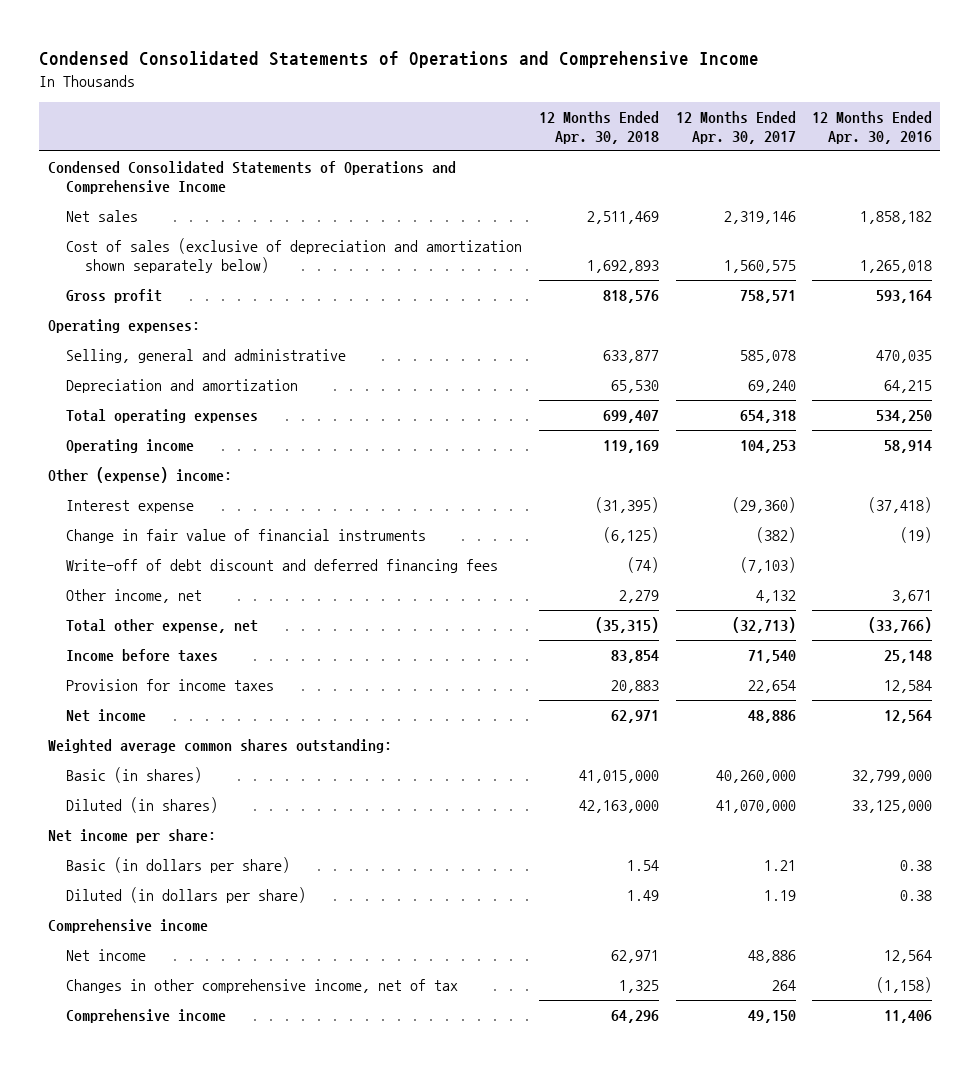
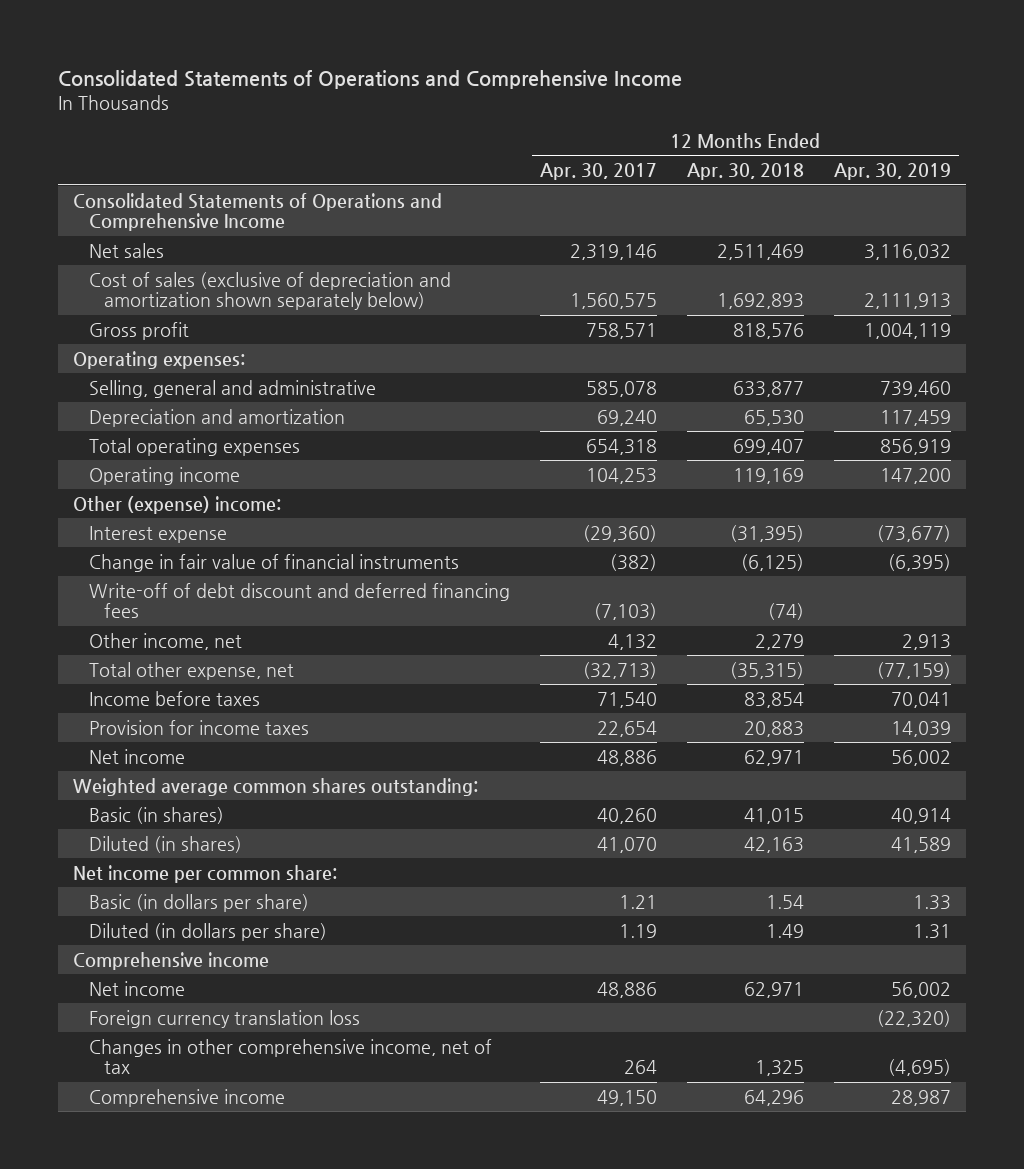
[39,51,760,69] Condensed Consolidated Statements of Operations and Comprehensive Income -> [58,70,683,90] Consolidated Statements of Operations and Comprehensive Income
[812,111,933,145] 12 Months Ended Apr. 30, 2016 -> none
none -> [834,162,952,180] Apr. 30, 2019
[47,160,456,195] Condensed Consolidated Statements of Operations and Comprehensive Income -> [73,192,443,232] Consolidated Statements of Operations and Comprehensive Income
[578,769,659,783] 41,015,000 -> [743,807,804,824] 41,015
[715,769,796,783] 40,260,000 -> [596,807,657,824] 40,260
[578,799,659,813] 42,163,000 -> [743,836,804,853] 42,163
[715,799,796,813] 41,070,000 -> [596,836,657,853] 41,070
[47,828,216,843] Net income per share: -> [73,864,338,883] Net income per common share:
none -> [88,1009,360,1028] Foreign currency translation loss

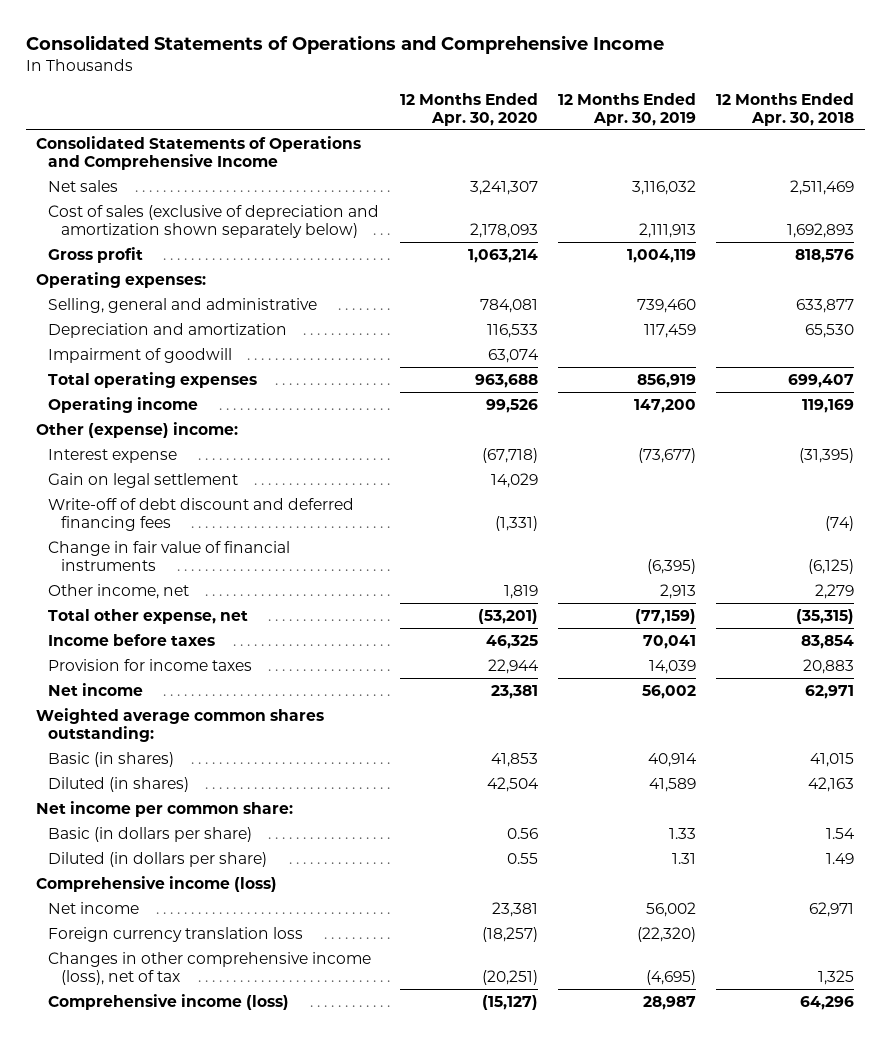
[539,162,657,180] Apr. 30, 2017 -> none
none -> [399,92,538,126] 12 Months Ended Apr. 30, 2020
none -> [48,347,233,363] Impairment of goodwill
none -> [48,472,239,488] Gain on legal settlement
[88,553,459,572] Change in fair value of financial instruments -> [48,540,291,571] Change in fair value of financial instruments
[73,951,270,970] Comprehensive income -> [35,875,277,892] Comprehensive income (loss)
[88,1038,492,1075] Changes in other comprehensive income, net of tax -> [48,951,372,985] Changes in other comprehensive income (loss), net of tax
[88,1088,285,1107] Comprehensive income -> [48,993,290,1010] Comprehensive income (loss)

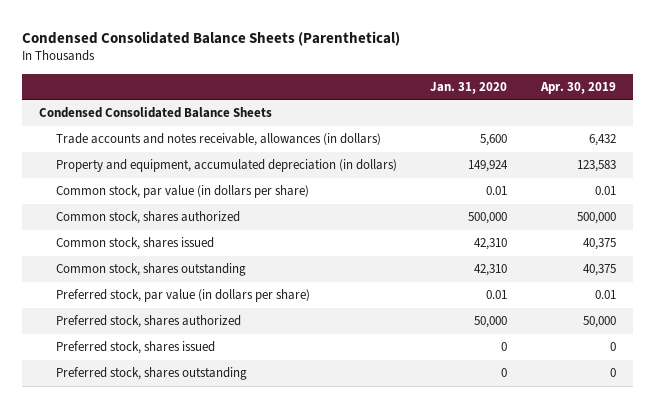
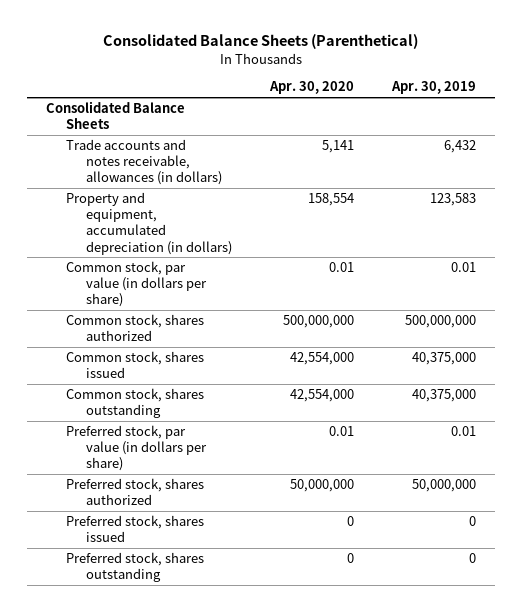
[22,30,401,46] Condensed Consolidated Balance Sheets (Parenthetical) -> [102,34,418,50] Consolidated Balance Sheets (Parenthetical)
[430,81,508,94] Jan. 31, 2020 -> none
none -> [269,81,355,95] Apr. 30, 2020
[38,107,272,119] Condensed Consolidated Balance Sheets -> [45,101,185,130] Consolidated Balance Sheets
[577,212,617,225] 500,000 -> [405,315,477,329] 500,000,000
[583,238,617,251] 40,375 -> [412,352,477,366] 40,375,000
[583,264,617,277] 40,375 -> [412,389,477,403] 40,375,000
[583,316,617,329] 50,000 -> [412,479,477,493] 50,000,000

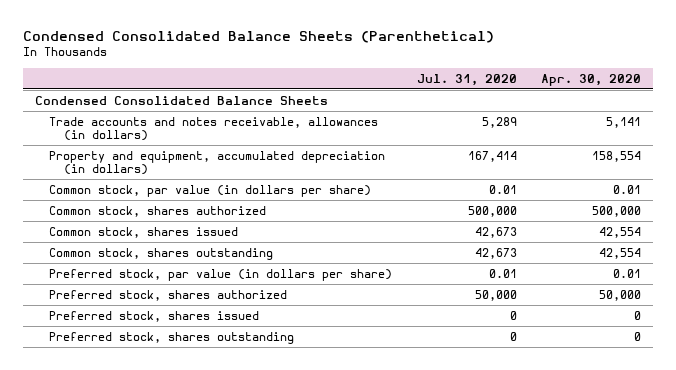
[102,34,418,50] Consolidated Balance Sheets (Parenthetical) -> [22,30,494,43] Condensed Consolidated Balance Sheets (Parenthetical)
[391,81,477,95] Apr. 30, 2019 -> none
none -> [416,73,517,86] Jul. 31, 2020
[45,101,185,130] Consolidated Balance Sheets -> [34,95,328,105] Condensed Consolidated Balance Sheets
[283,315,355,329] 500,000,000 -> [592,205,642,217] 500,000
[290,352,355,366] 42,554,000 -> [599,226,642,238] 42,554
[290,389,355,403] 42,554,000 -> [599,247,642,259] 42,554
[290,479,355,493] 50,000,000 -> [599,289,642,301] 50,000

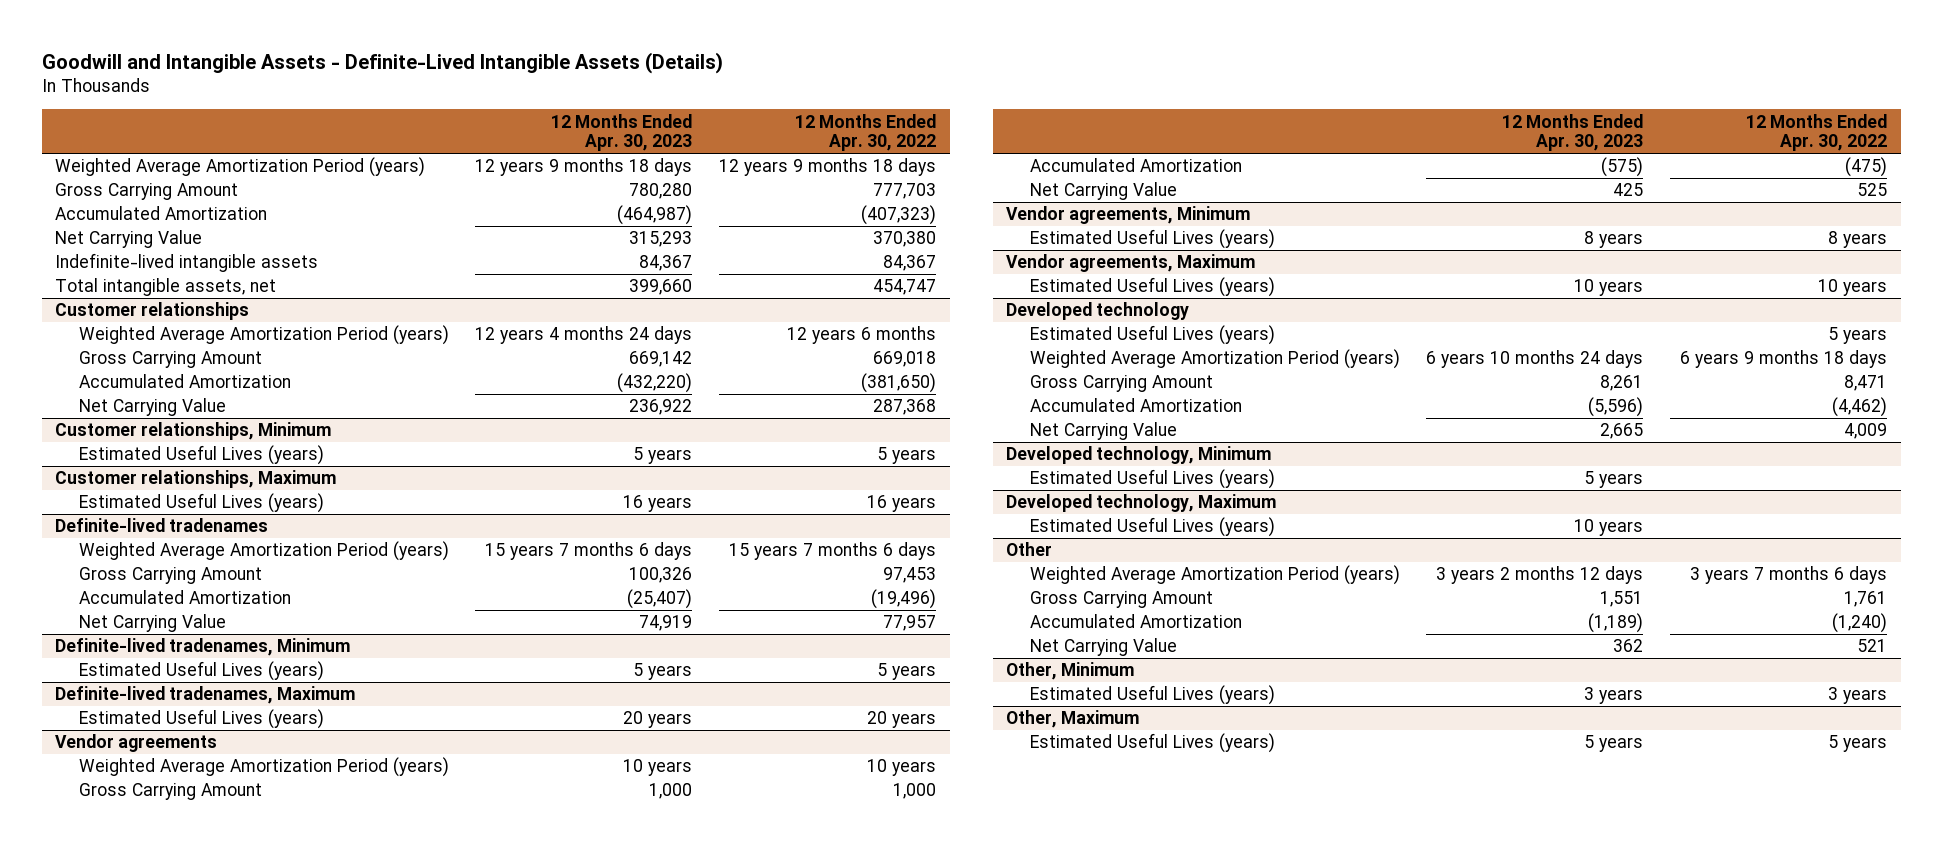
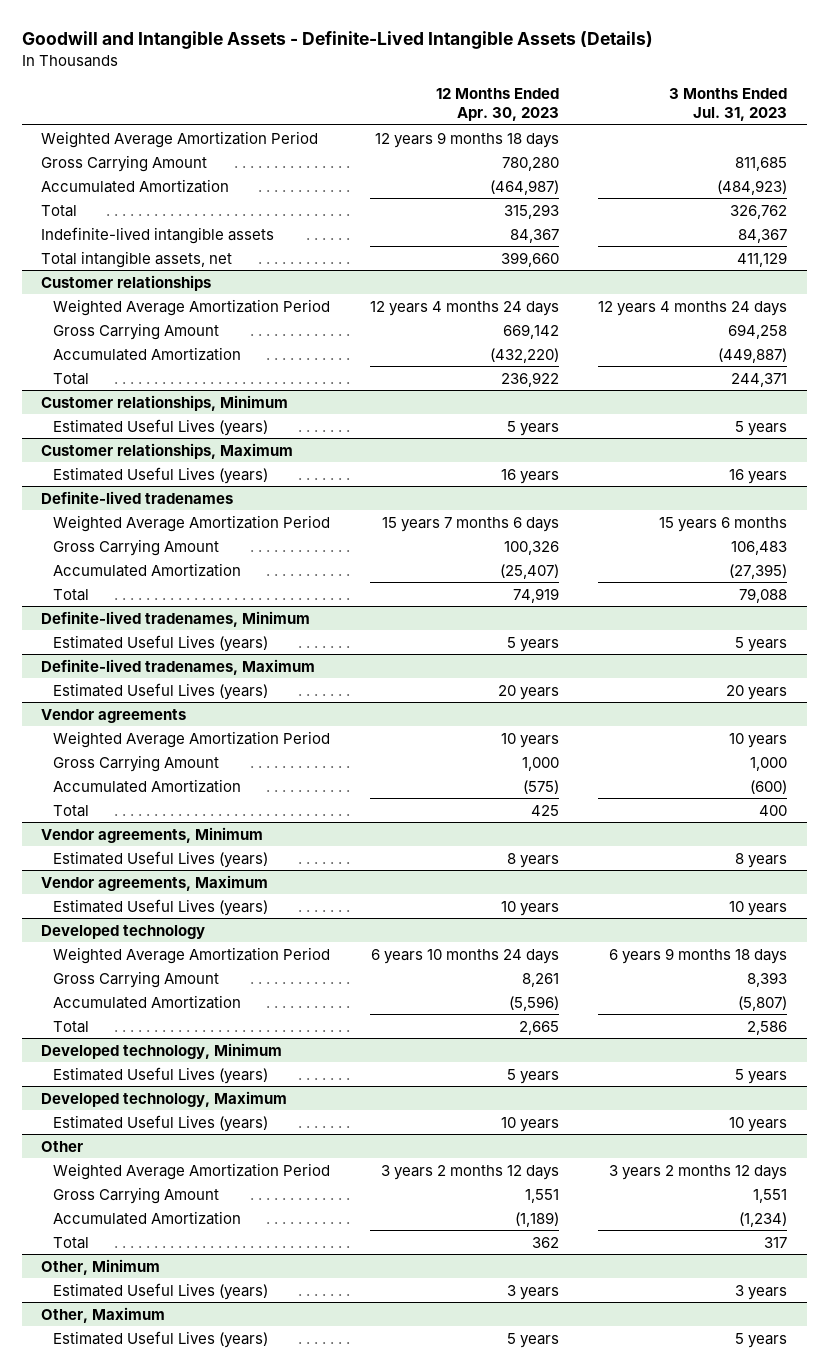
[795,113,937,152] 12 Months Ended Apr. 30, 2022 -> none
none -> [669,87,788,122] 3 Months Ended Jul. 31, 2023
[55,157,426,178] Weighted Average Amortization Period (years) -> [41,130,319,148] Weighted Average Amortization Period
[55,230,203,249] Net Carrying Value -> [41,204,78,217] Total
[78,325,449,346] Weighted Average Amortization Period (years) -> [53,298,331,316] Weighted Average Amortization Period
[78,398,226,417] Net Carrying Value -> [53,372,90,385] Total
[78,541,449,562] Weighted Average Amortization Period (years) -> [53,514,331,532] Weighted Average Amortization Period
[78,614,226,633] Net Carrying Value -> [53,588,90,601] Total
[78,757,449,778] Weighted Average Amortization Period (years) -> [53,730,331,748] Weighted Average Amortization Period
[1029,182,1177,201] Net Carrying Value -> [53,804,90,817] Total
[1029,325,1275,346] Estimated Useful Lives (years) -> none
[1029,349,1400,370] Weighted Average Amortization Period (years) -> [53,946,331,964] Weighted Average Amortization Period
[1029,422,1177,441] Net Carrying Value -> [53,1020,90,1033] Total
[1029,565,1400,586] Weighted Average Amortization Period (years) -> [53,1162,331,1180] Weighted Average Amortization Period
[1029,638,1177,657] Net Carrying Value -> [53,1236,90,1249] Total

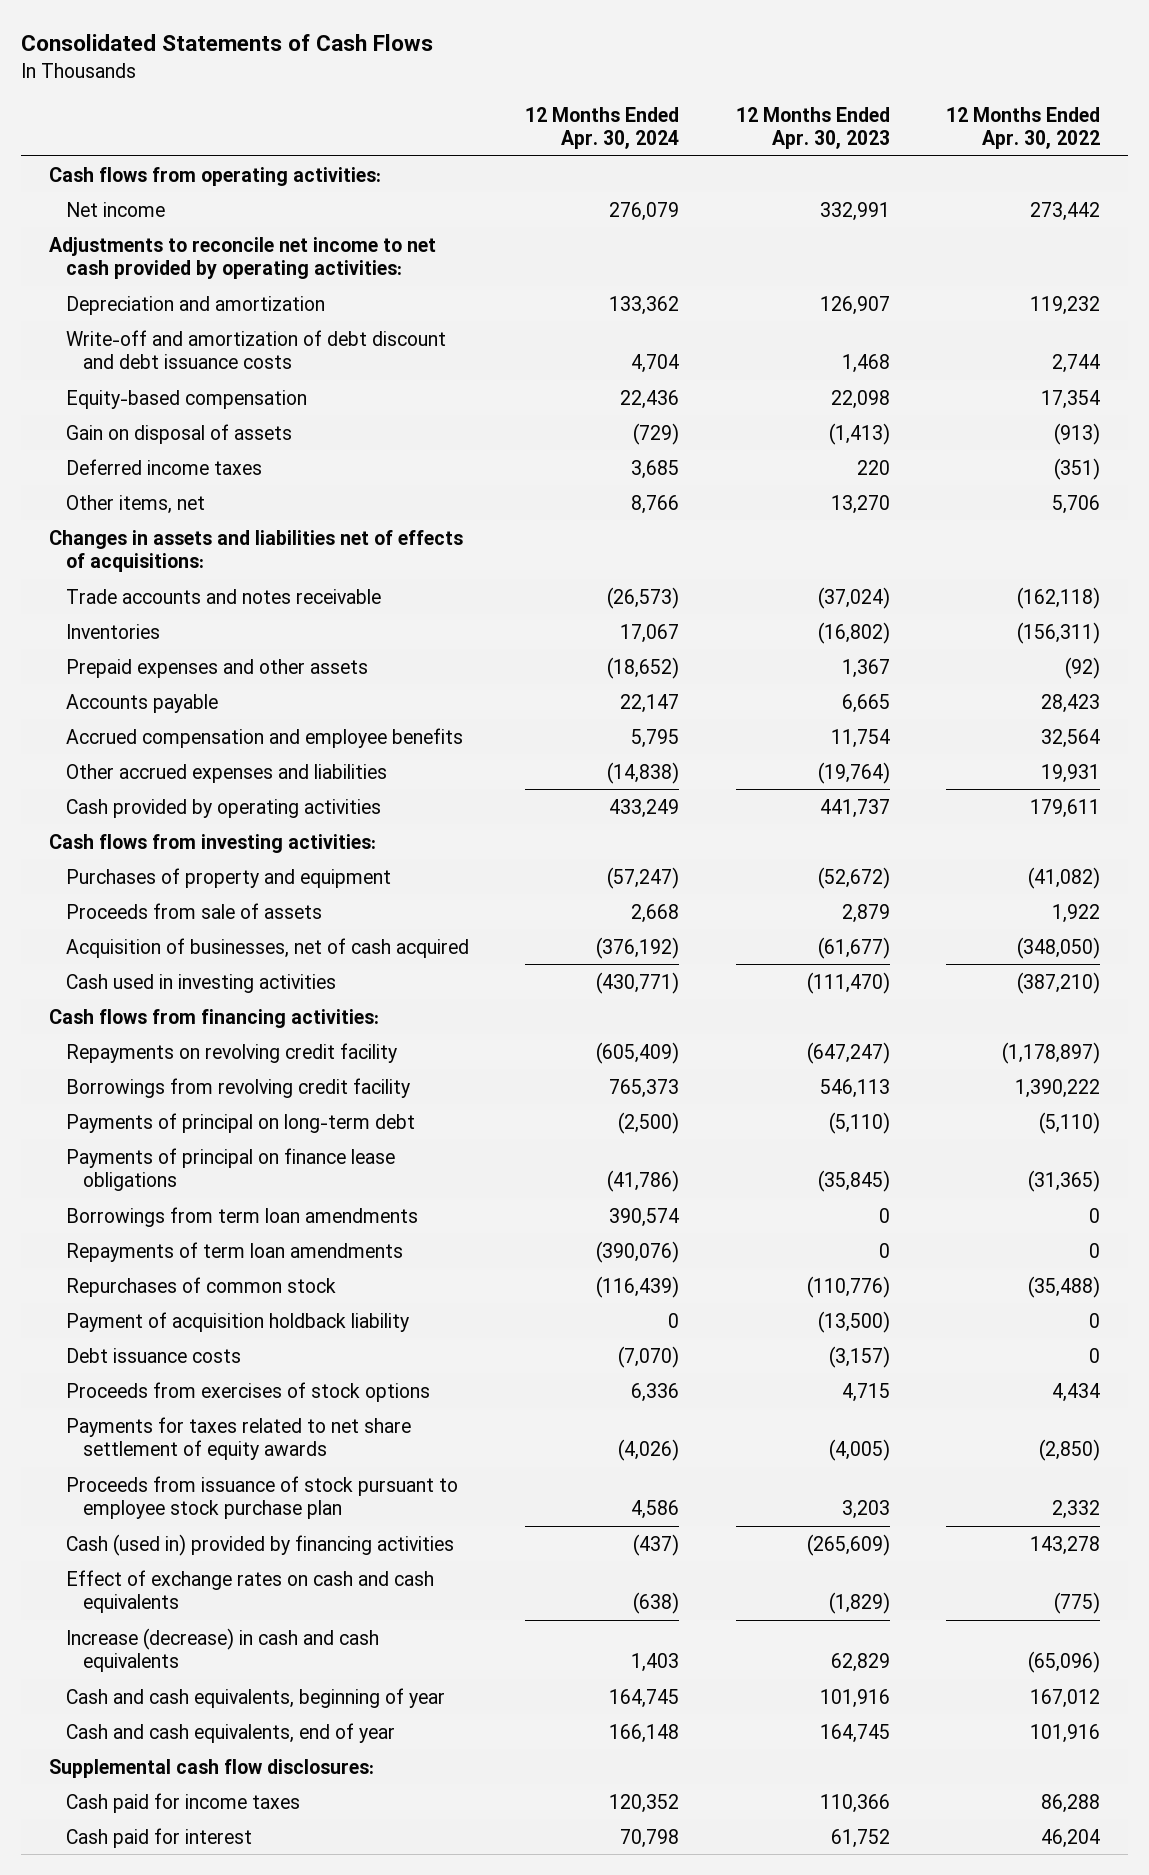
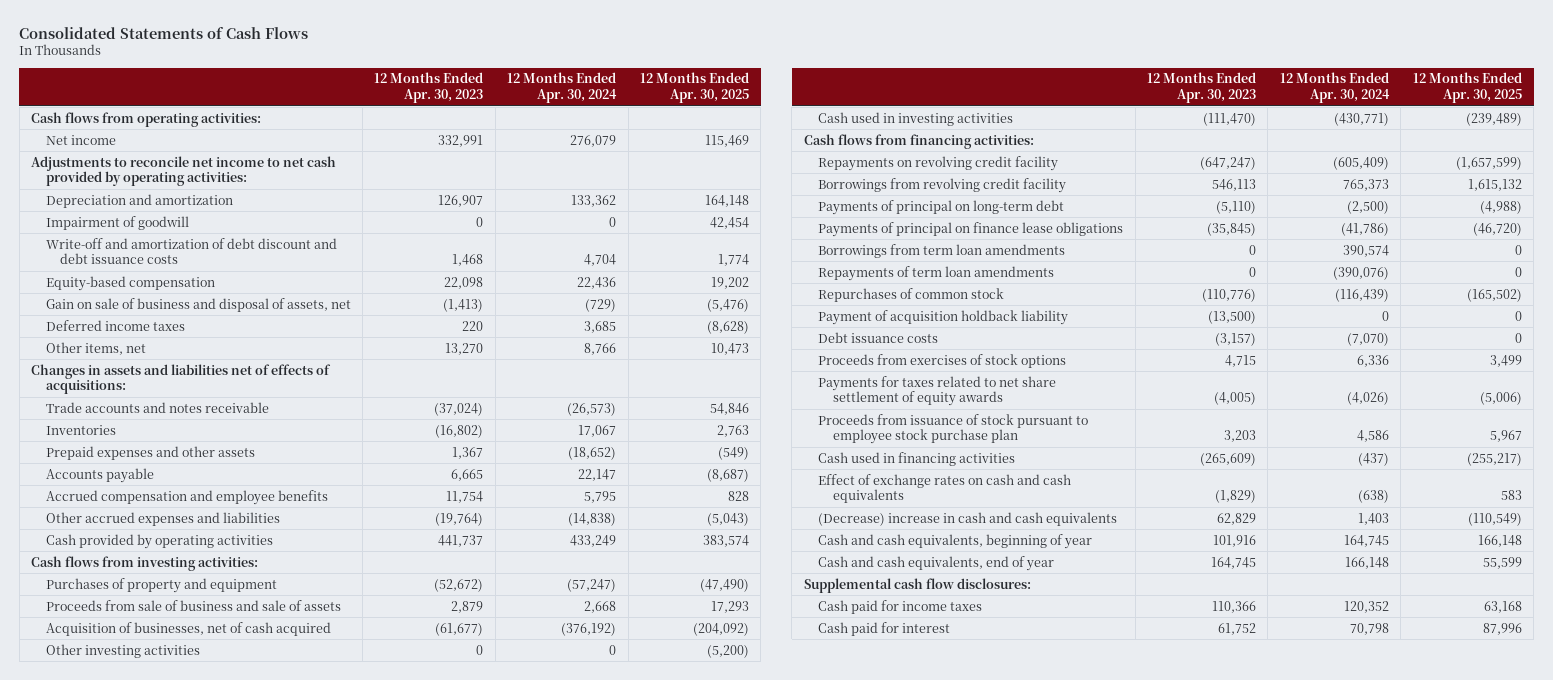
[945,106,1100,149] 12 Months Ended Apr. 30, 2022 -> none
none -> [639,72,749,104] 12 Months Ended Apr. 30, 2025
none -> [45,215,189,230] Impairment of goodwill
[66,423,293,444] Gain on disposal of assets -> [45,297,351,312] Gain on sale of business and disposal of assets, net
[66,902,323,919] Proceeds from sale of assets -> [45,599,341,611] Proceeds from sale of business and sale of assets
none -> [45,643,200,658] Other investing activities
[66,1533,455,1556] Cash (used in) provided by financing activities -> [818,451,1016,466] Cash used in financing activities
[66,1627,380,1672] Increase (decrease) in cash and cash equivalents -> [818,511,1118,526] (Decrease) increase in cash and cash equivalents

